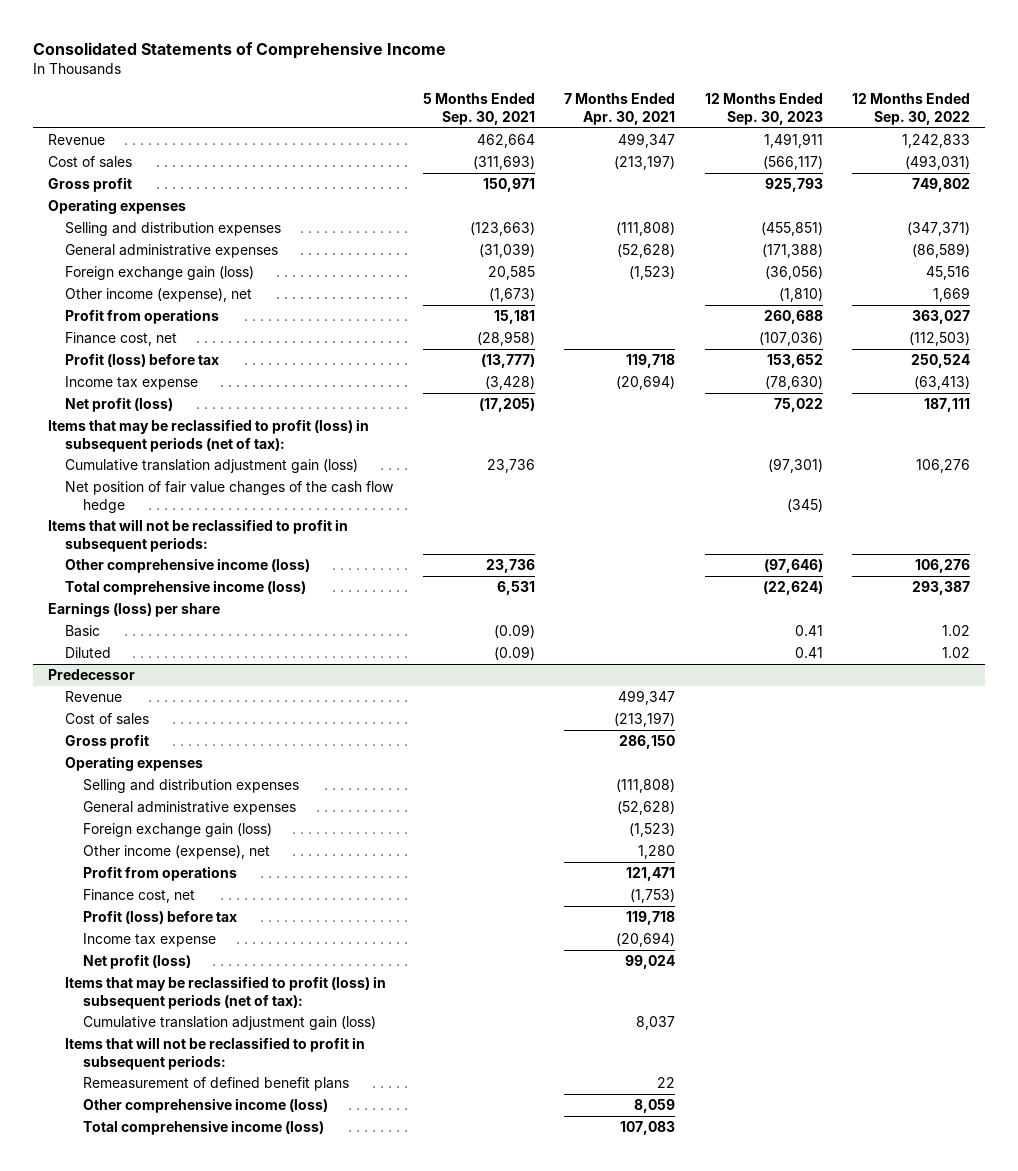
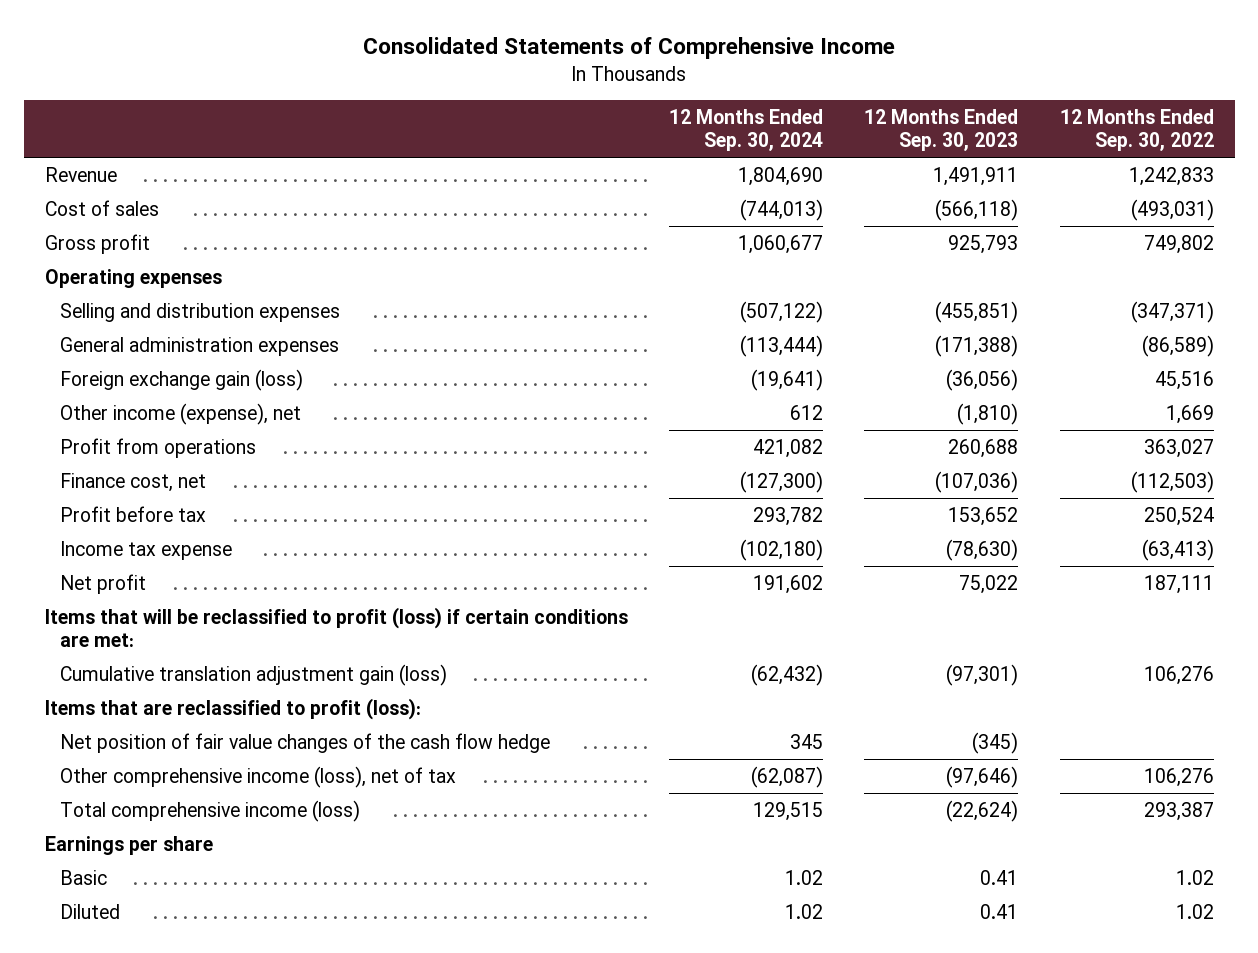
[422,93,535,125] 5 Months Ended Sep. 30, 2021 -> none
[564,93,676,125] 7 Months Ended Apr. 30, 2021 -> none
none -> [668,109,823,152] 12 Months Ended Sep. 30, 2024
[762,156,823,171] (566,117) -> [935,198,1019,221] (566,118)
[65,244,279,259] General administrative expenses -> [60,336,340,356] General administration expenses
[65,353,220,368] Profit (loss) before tax -> [60,505,207,522] Profit before tax
[47,419,369,452] Items that may be reclassified to profit (loss) in subsequent periods (net of tax): -> none
[65,397,174,413] Net profit (loss) -> [60,573,147,594] Net profit
none -> [44,606,628,647] Items that will be reclassified to profit (loss) if certain conditions are met:
none -> [44,697,421,720] Items that are reclassified to profit (loss):
[47,519,348,552] Items that will not be reclassified to profit in subsequent periods: -> none
[65,558,311,574] Other comprehensive income (loss) -> [60,765,457,788] Other comprehensive income (loss), net of tax
[47,602,220,618] Earnings (loss) per share -> [44,835,213,855] Earnings per share
[47,669,135,681] Predecessor -> none
[65,691,123,703] Revenue -> none
[65,713,150,726] Cost of sales -> none
[65,734,150,750] Gross profit -> none
[65,756,204,772] Operating expenses -> none
[82,779,299,794] Selling and distribution expenses -> none
[82,801,296,816] General administrative expenses -> none
[82,823,272,838] Foreign exchange gain (loss) -> none
[82,845,270,860] Other income (expense), net -> none
[82,866,237,882] Profit from operations -> none
[82,889,195,904] Finance cost, net -> none
[82,910,237,925] Profit (loss) before tax -> none
[82,933,216,948] Income tax expense -> none
[82,954,191,970] Net profit (loss) -> none
[65,976,387,1009] Items that may be reclassified to profit (loss) in subsequent periods (net of tax): -> none
[82,1016,376,1031] Cumulative translation adjustment gain (loss) -> none
[65,1037,366,1070] Items that will not be reclassified to profit in subsequent periods: -> none
[82,1077,349,1092] Remeasurement of defined benefit plans -> none
[82,1098,328,1114] Other comprehensive income (loss) -> none
[82,1120,324,1136] Total comprehensive income (loss) -> none

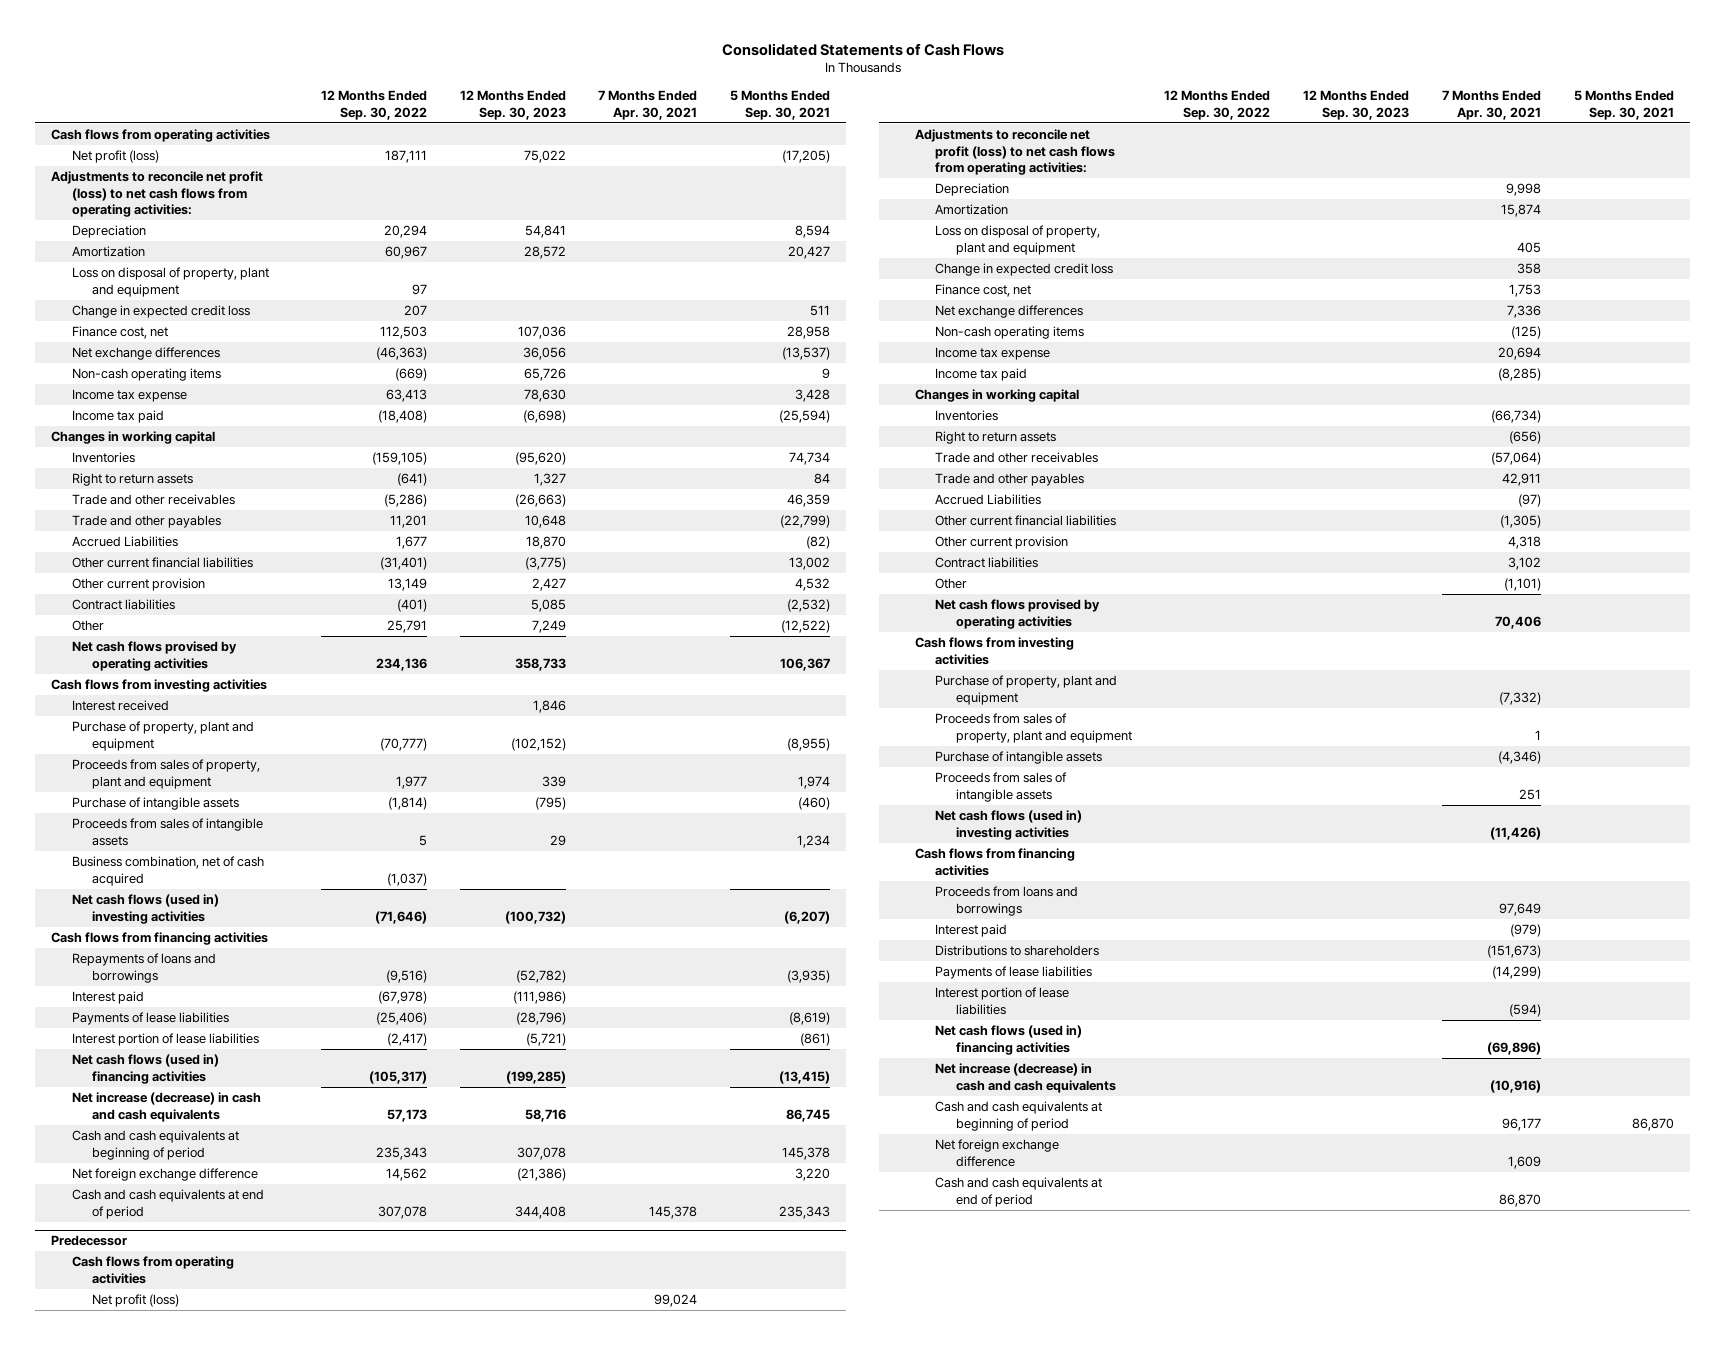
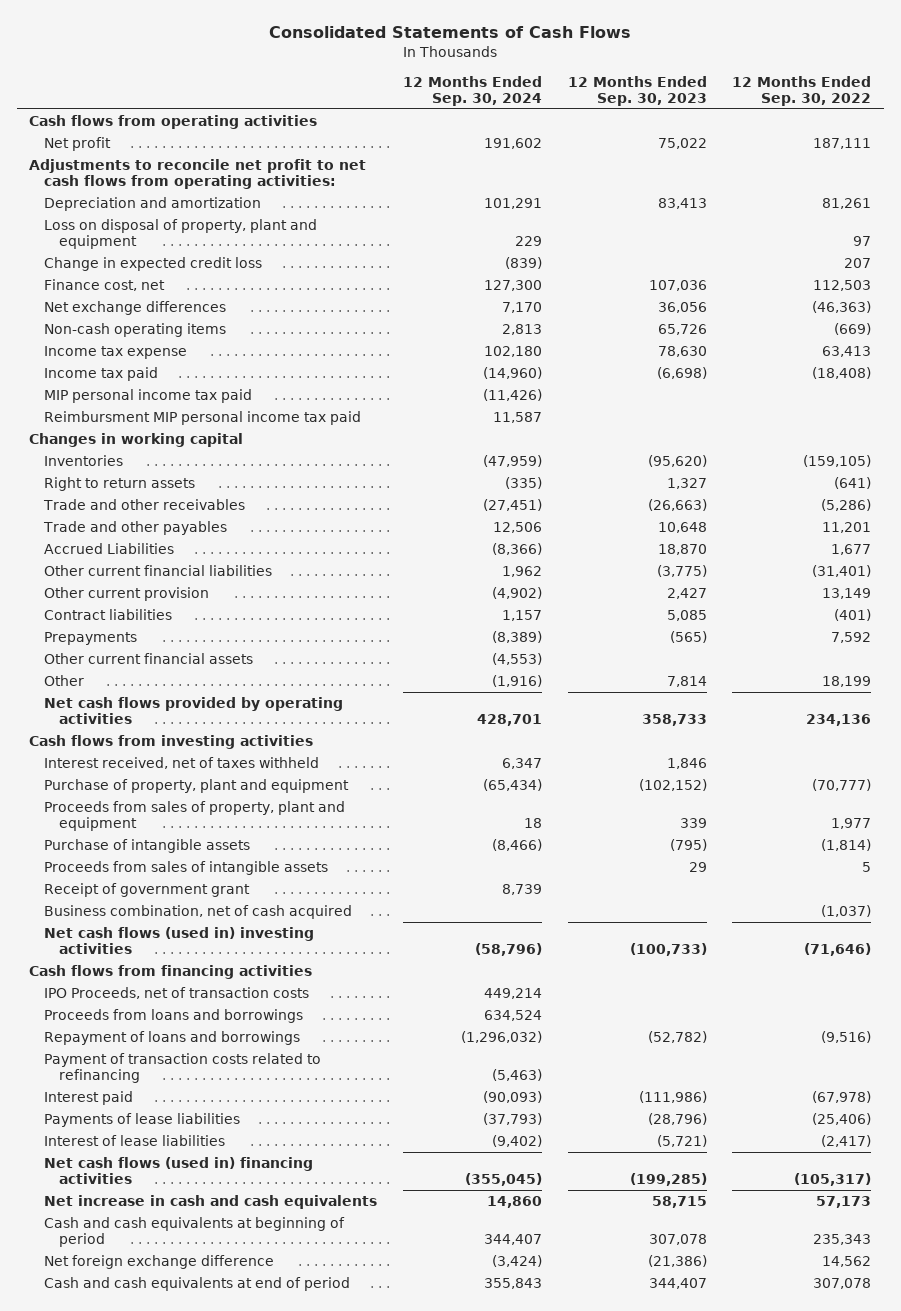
[598,90,698,120] 7 Months Ended Apr. 30, 2021 -> none
[730,90,831,120] 5 Months Ended Sep. 30, 2021 -> none
none -> [403,75,543,107] 12 Months Ended Sep. 30, 2024
[71,225,146,239] Depreciation -> none
[71,246,145,258] Amortization -> none
[71,150,159,164] Net profit (loss) -> [44,136,112,151] Net profit
[51,171,264,218] Adjustments to reconcile net profit (loss) to net cash flows from operating activities: -> [29,158,367,190] Adjustments to reconcile net profit to net cash flows from operating activities:
none -> [44,196,262,211] Depreciation and amortization
none -> [44,388,253,403] MIP personal income tax paid
none -> [44,410,362,425] Reimbursment MIP personal income tax paid
none -> [44,631,138,645] Prepayments
none -> [44,652,254,664] Other current financial assets
[386,620,427,634] 25,791 -> [822,675,872,687] 18,199
[531,620,566,634] 7,249 -> [666,675,707,687] 7,814
[71,641,237,671] Net cash flows provised by operating activities -> [44,696,344,725] Net cash flows provided by operating activities
[71,700,169,712] Interest received -> [44,756,320,769] Interest received, net of taxes withheld
none -> [44,882,251,897] Receipt of government grant
[504,910,566,924] (100,732) -> [629,943,707,957] (100,733)
none -> [44,986,310,999] IPO Proceeds, net of transaction costs
none -> [44,1008,304,1023] Proceeds from loans and borrowings
[71,953,216,983] Repayments of loans and borrowings -> [44,1030,301,1045] Repayment of loans and borrowings
none -> [44,1052,322,1084] Payment of transaction costs related to refinancing
[71,1033,259,1047] Interest portion of lease liabilities -> [44,1134,226,1146] Interest of lease liabilities
[71,1092,261,1122] Net increase (decrease) in cash and cash equivalents -> [44,1194,378,1209] Net increase in cash and cash equivalents
[524,1108,566,1122] 58,716 -> [651,1195,707,1208] 58,715
[51,1235,128,1247] Predecessor -> none
[71,1256,234,1284] Cash flows from operating activities -> none
[91,1294,179,1308] Net profit (loss) -> none
[915,129,1116,176] Adjustments to reconcile net profit (loss) to net cash flows from operating activities: -> none
[935,183,1010,197] Depreciation -> none
[935,204,1009,216] Amortization -> none
[935,225,1101,255] Loss on disposal of property, plant and equipment -> none
[935,263,1114,277] Change in expected credit loss -> none
[935,284,1032,298] Finance cost, net -> none
[935,305,1084,319] Net exchange differences -> none
[935,326,1085,340] Non-cash operating items -> none
[935,347,1051,361] Income tax expense -> none
[935,368,1028,382] Income tax paid -> none
[915,389,1080,403] Changes in working capital -> none
[935,410,999,422] Inventories -> none
[935,431,1057,445] Right to return assets -> none
[935,452,1099,464] Trade and other receivables -> none
[935,473,1085,487] Trade and other payables -> none
[935,494,1042,506] Accrued Liabilities -> none
[935,515,1117,527] Other current financial liabilities -> none
[935,536,1069,550] Other current provision -> none
[935,557,1039,569] Contract liabilities -> none
[935,578,968,590] Other -> none
[935,599,1101,629] Net cash flows provised by operating activities -> none
[915,637,1075,665] Cash flows from investing activities -> none
[935,675,1118,705] Purchase of property, plant and equipment -> none
[935,713,1132,743] Proceeds from sales of property, plant and equipment -> none
[935,751,1103,765] Purchase of intangible assets -> none
[935,772,1068,802] Proceeds from sales of intangible assets -> none
[935,810,1083,840] Net cash flows (used in) investing activities -> none
[915,848,1076,876] Cash flows from financing activities -> none
[935,886,1079,916] Proceeds from loans and borrowings -> none
[935,924,1008,938] Interest paid -> none
[935,945,1100,957] Distributions to shareholders -> none
[935,966,1093,980] Payments of lease liabilities -> none
[935,987,1070,1015] Interest portion of lease liabilities -> none
[935,1025,1083,1055] Net cash flows (used in) financing activities -> none
[935,1063,1116,1093] Net increase (decrease) in cash and cash equivalents -> none
[935,1101,1103,1131] Cash and cash equivalents at beginning of period -> none
[935,1139,1060,1167] Net foreign exchange difference -> none
[935,1177,1103,1207] Cash and cash equivalents at end of period -> none
[514,1205,566,1219] 344,408 -> [648,1277,707,1289] 344,407

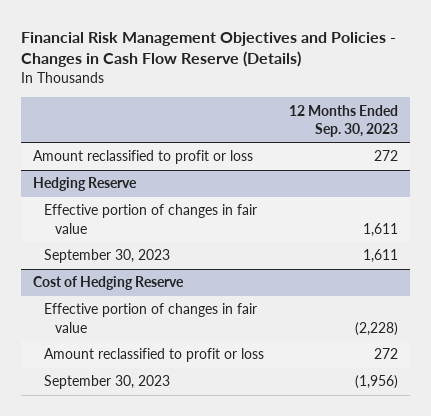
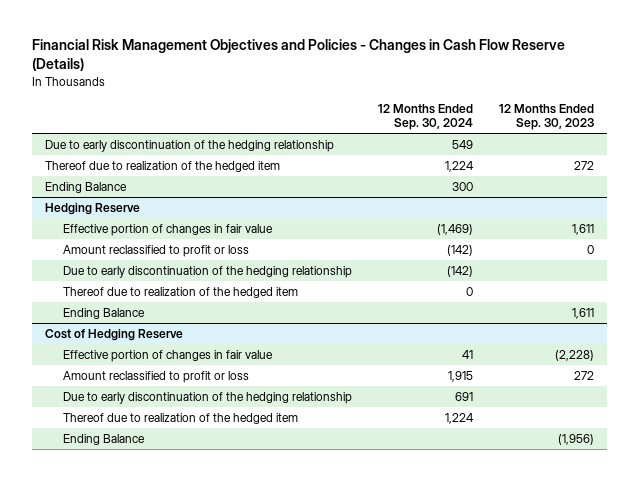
none -> [378,103,474,131] 12 Months Ended Sep. 30, 2024
none -> [44,140,334,153] Due to early discontinuation of the hedging relationship
[33,150,254,165] Amount reclassified to profit or loss -> [44,161,280,173] Thereof due to realization of the hedged item
none -> [44,182,127,194] Ending Balance
none -> [62,245,249,258] Amount reclassified to profit or loss
none -> [62,266,352,279] Due to early discontinuation of the hedging relationship
none -> [62,287,298,299] Thereof due to realization of the hedged item
[43,249,170,264] September 30, 2023 -> [62,308,145,320] Ending Balance
none -> [62,392,352,405] Due to early discontinuation of the hedging relationship
none -> [62,413,298,425] Thereof due to realization of the hedged item
[43,375,170,390] September 30, 2023 -> [62,434,145,446] Ending Balance

